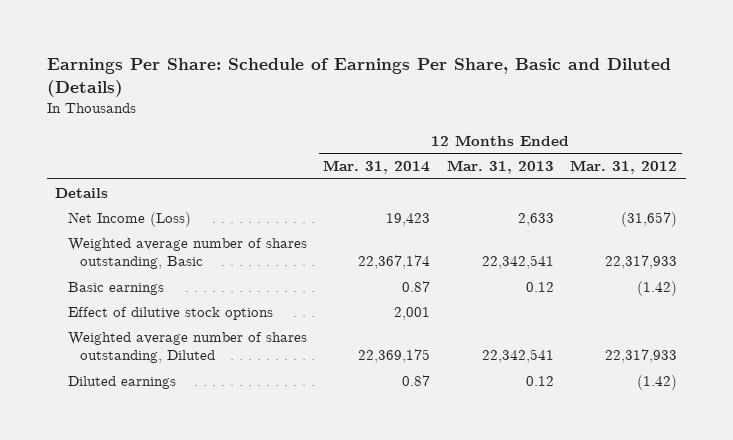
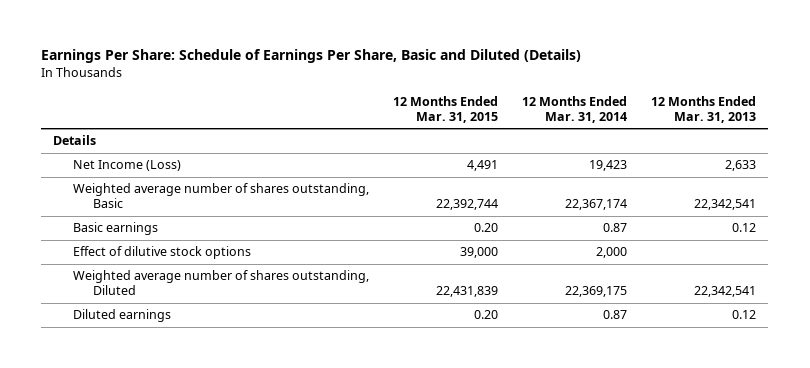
[570,160,678,175] Mar. 31, 2012 -> none
none -> [393,95,499,123] 12 Months Ended Mar. 31, 2015
[394,306,431,320] 2,001 -> [596,247,628,259] 2,000

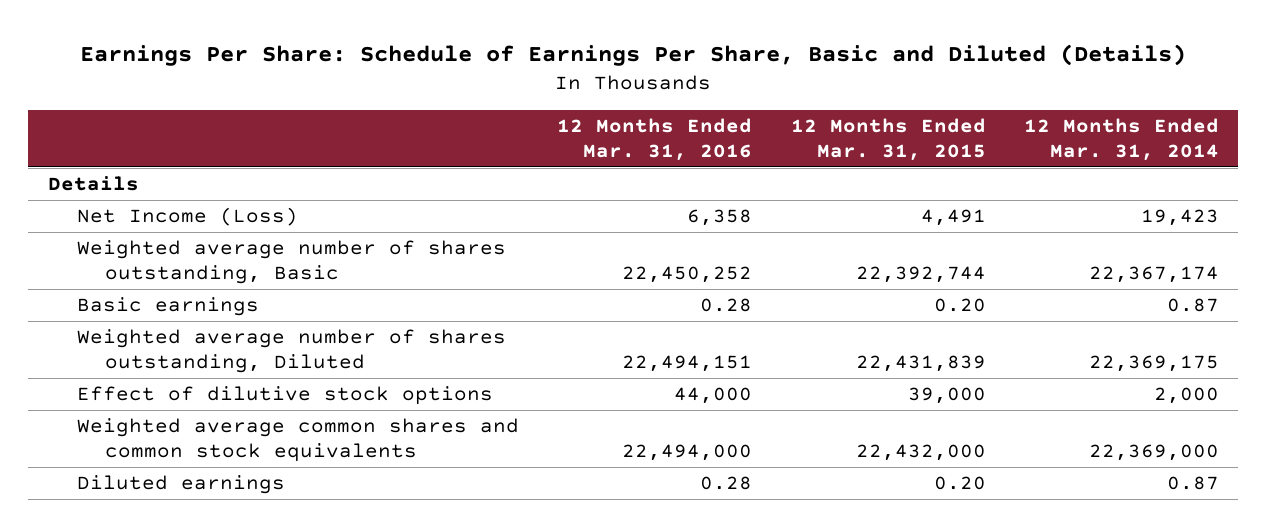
[651,95,757,123] 12 Months Ended Mar. 31, 2013 -> none
none -> [557,117,753,161] 12 Months Ended Mar. 31, 2016
[73,246,252,260] Effect of dilutive stock options -> [76,385,493,405] Effect of dilutive stock options
none -> [76,417,519,463] Weighted average common shares and common stock equivalents

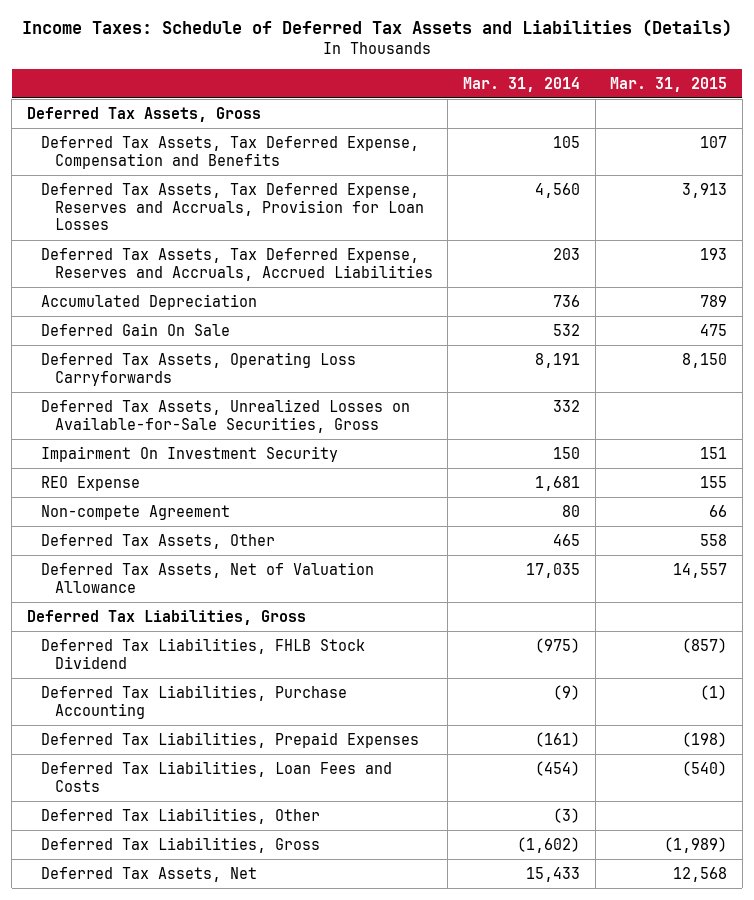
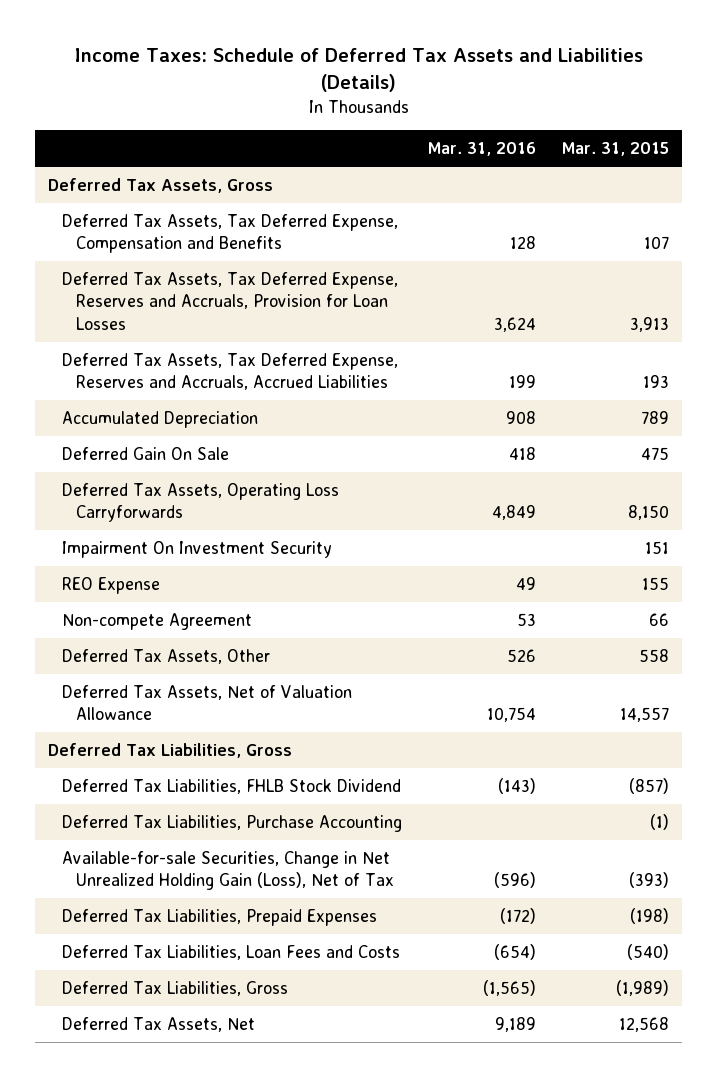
[462,76,580,92] Mar. 31, 2014 -> none
none -> [428,142,537,157] Mar. 31, 2016
[40,398,410,433] Deferred Tax Assets, Unrealized Losses on Available-for-Sale Securities, Gross -> none
none -> [62,850,395,891] Available-for-sale Securities, Change in Net Unrealized Holding Gain (Loss), Net of Tax
[40,807,320,824] Deferred Tax Liabilities, Other -> none

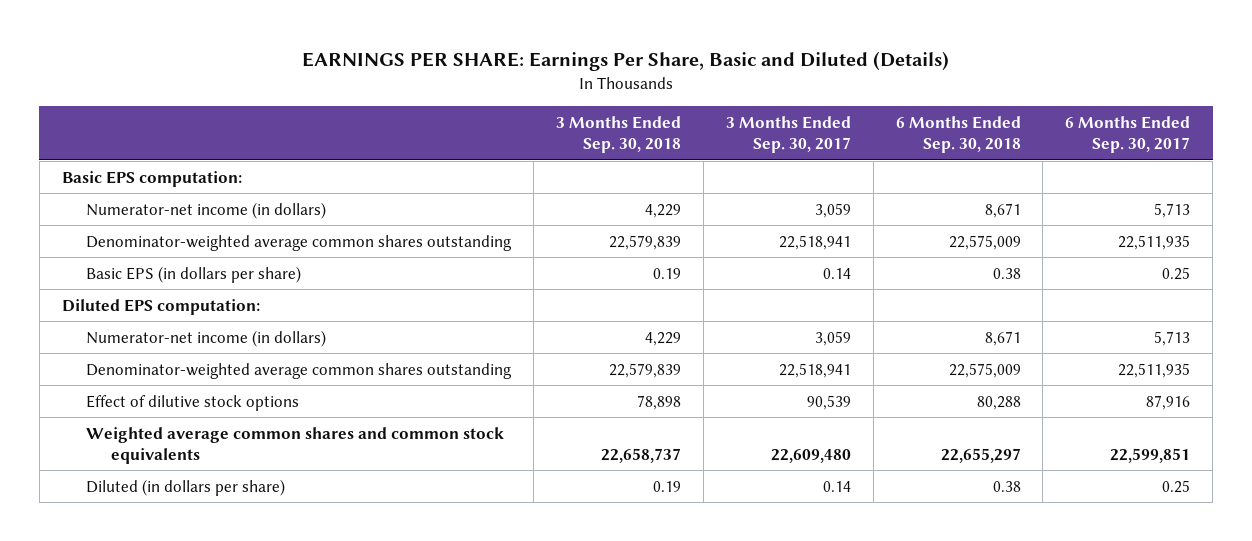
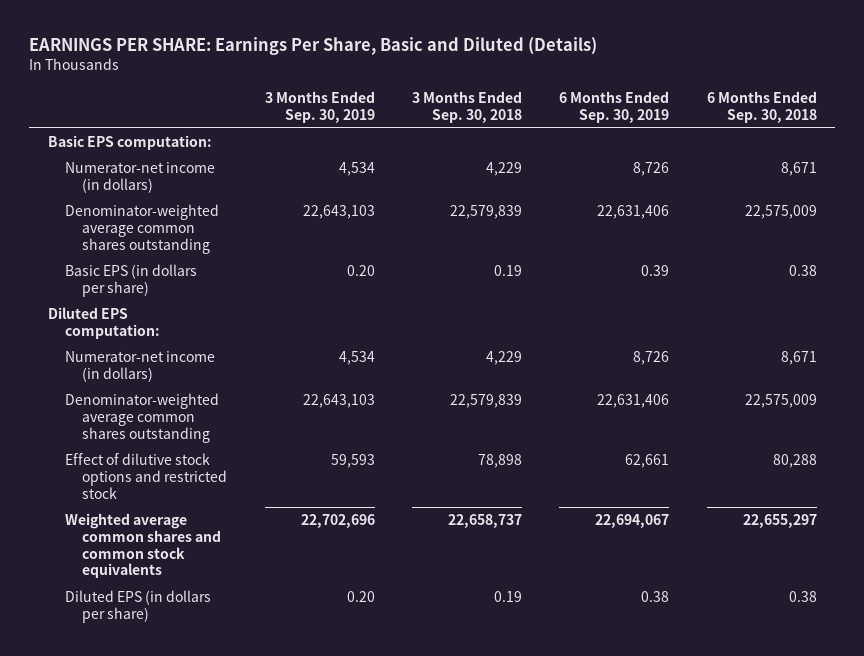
[725,115,851,154] 3 Months Ended Sep. 30, 2017 -> none
[1065,115,1191,154] 6 Months Ended Sep. 30, 2017 -> none
none -> [264,91,375,123] 3 Months Ended Sep. 30, 2019
none -> [559,91,670,123] 6 Months Ended Sep. 30, 2019
[86,394,300,411] Effect of dilutive stock options -> [64,453,228,499] Effect of dilutive stock options and restricted stock
[86,478,286,496] Diluted (in dollars per share) -> [64,590,211,624] Diluted EPS (in dollars per share)

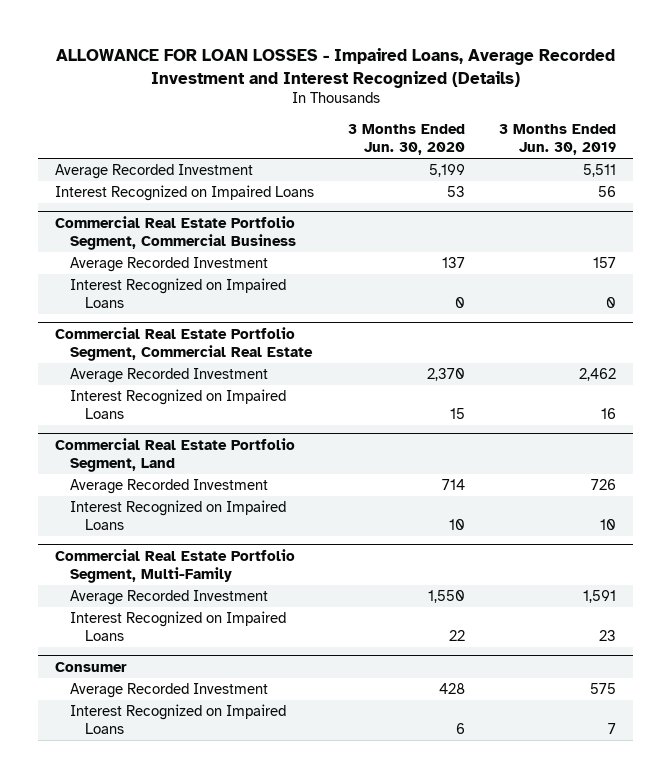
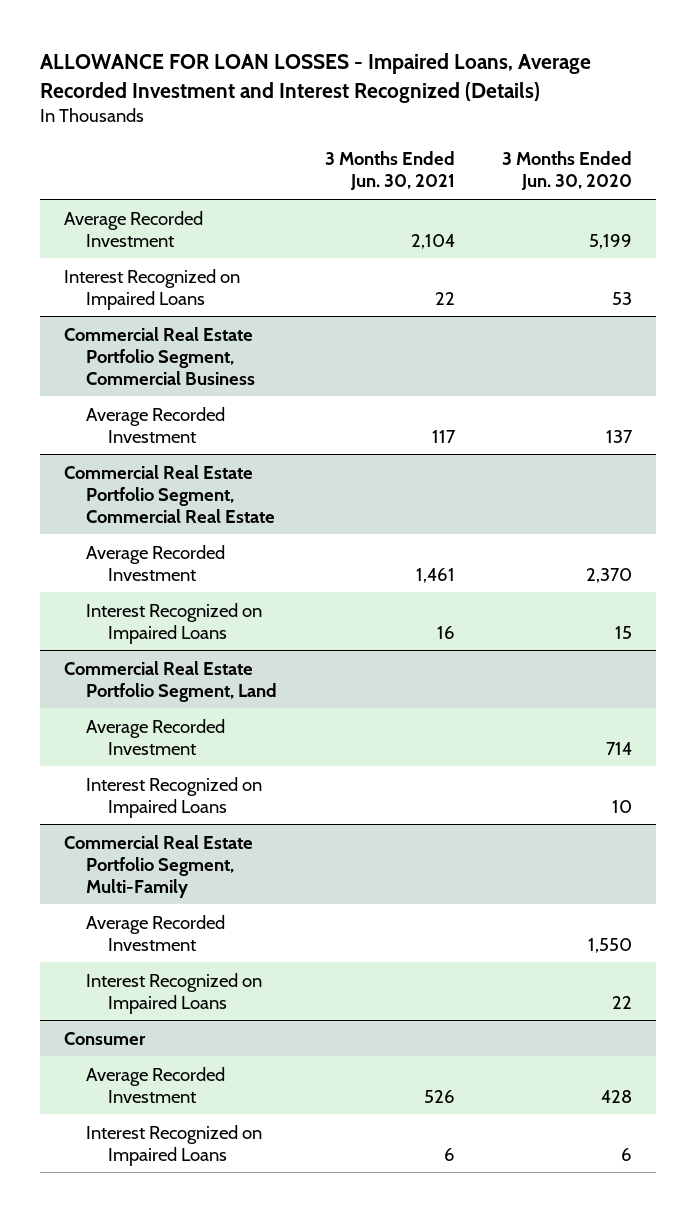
[499,124,617,156] 3 Months Ended Jun. 30, 2019 -> none
none -> [324,151,455,191] 3 Months Ended Jun. 30, 2021
[70,278,287,308] Interest Recognized on Impaired Loans -> none

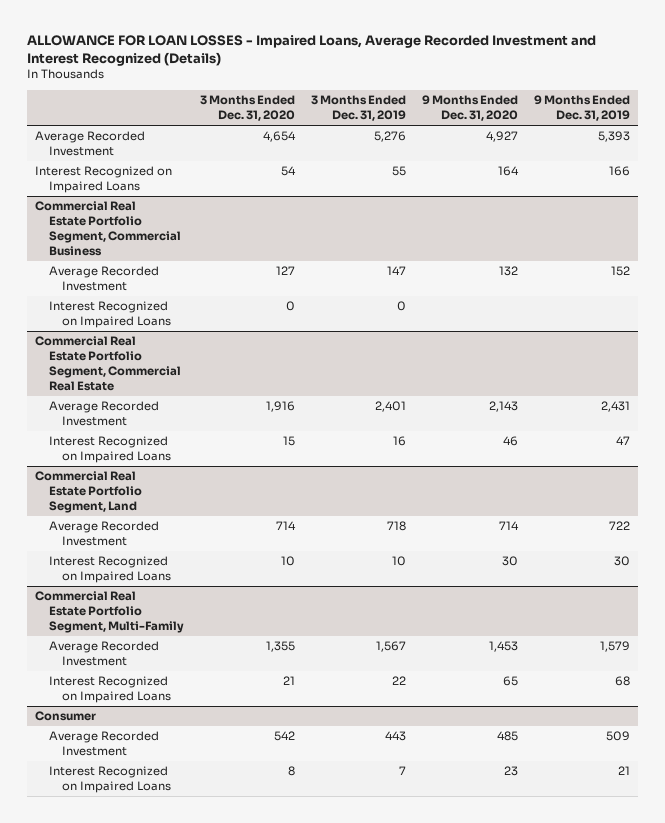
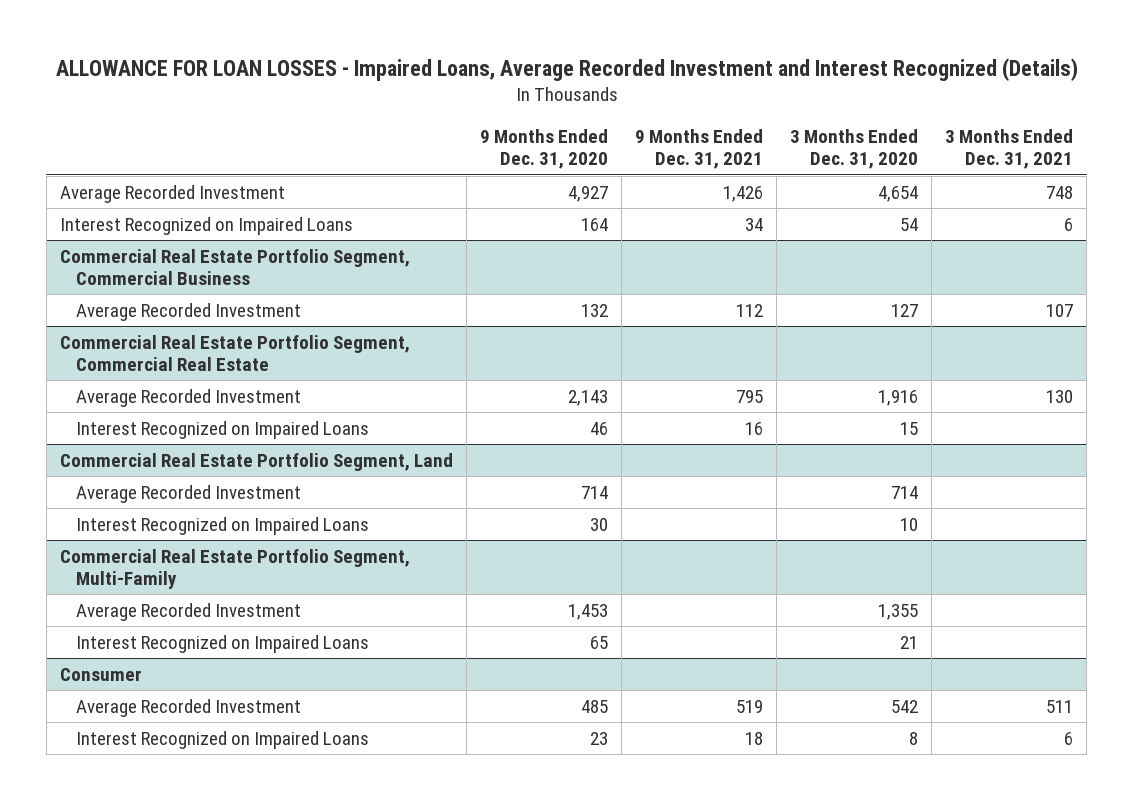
[310,95,406,122] 3 Months Ended Dec. 31, 2019 -> none
[534,95,631,122] 9 Months Ended Dec. 31, 2019 -> none
none -> [635,129,764,170] 9 Months Ended Dec. 31, 2021
none -> [945,129,1074,170] 3 Months Ended Dec. 31, 2021
[48,301,172,329] Interest Recognized on Impaired Loans -> none

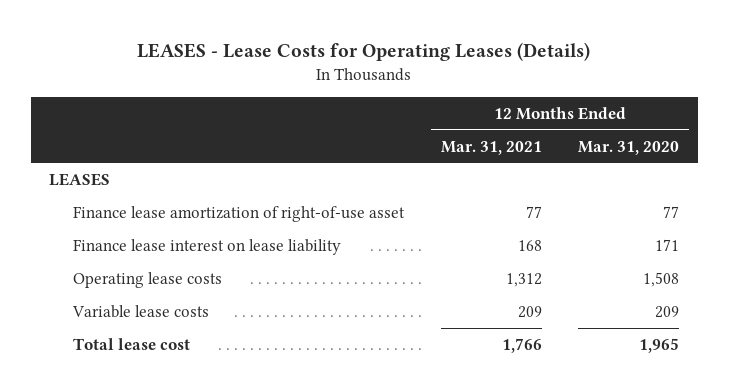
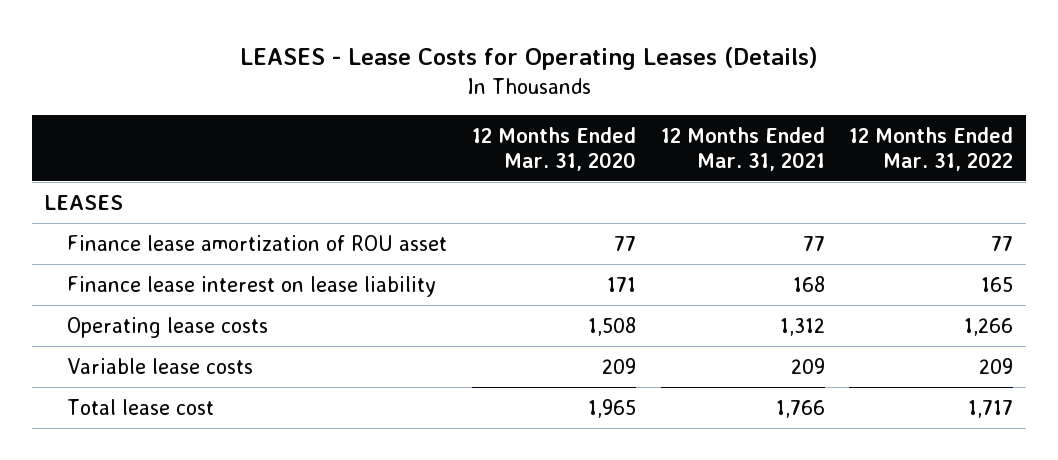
none -> [849,127,1014,171] 12 Months Ended Mar. 31, 2022
[72,205,405,222] Finance lease amortization of right-of-use asset -> [67,234,448,251] Finance lease amortization of ROU asset

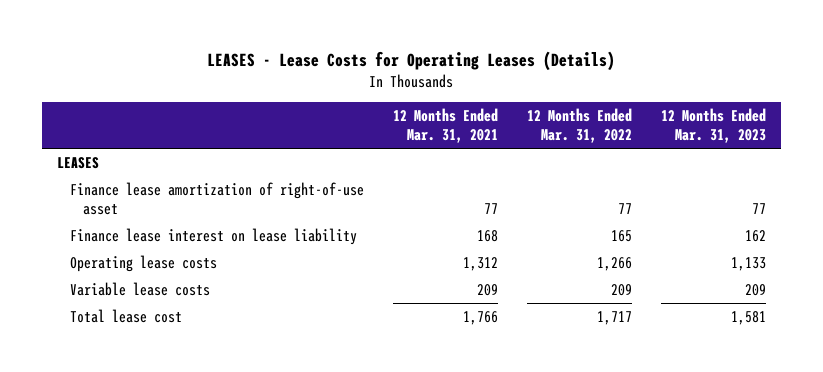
[471,127,636,171] 12 Months Ended Mar. 31, 2020 -> none
none -> [661,108,767,144] 12 Months Ended Mar. 31, 2023
[67,234,448,251] Finance lease amortization of ROU asset -> [69,182,364,216] Finance lease amortization of right-of-use asset

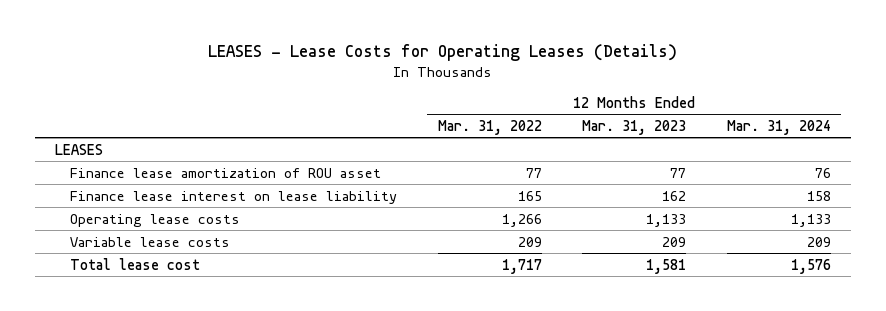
[392,108,498,144] 12 Months Ended Mar. 31, 2021 -> none
none -> [726,119,831,135] Mar. 31, 2024
[69,182,364,216] Finance lease amortization of right-of-use asset -> [70,167,382,178] Finance lease amortization of ROU asset

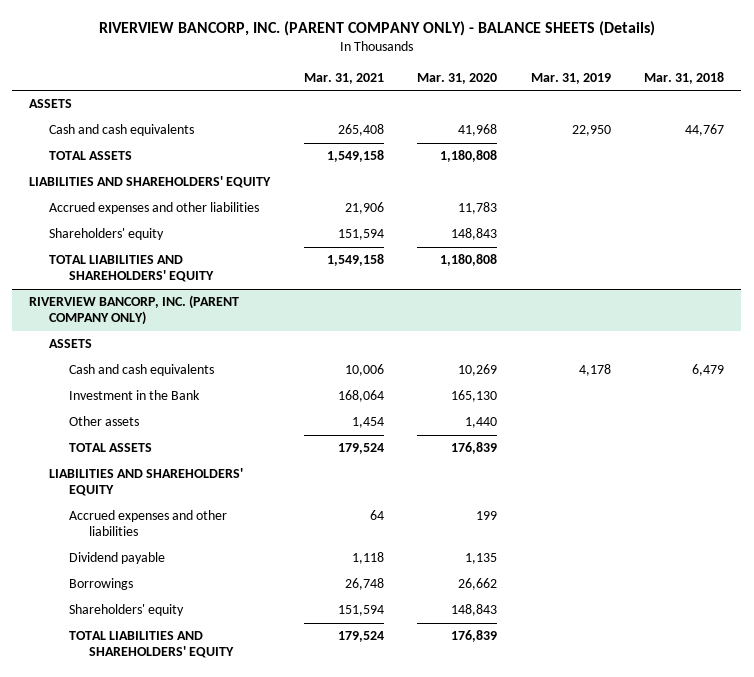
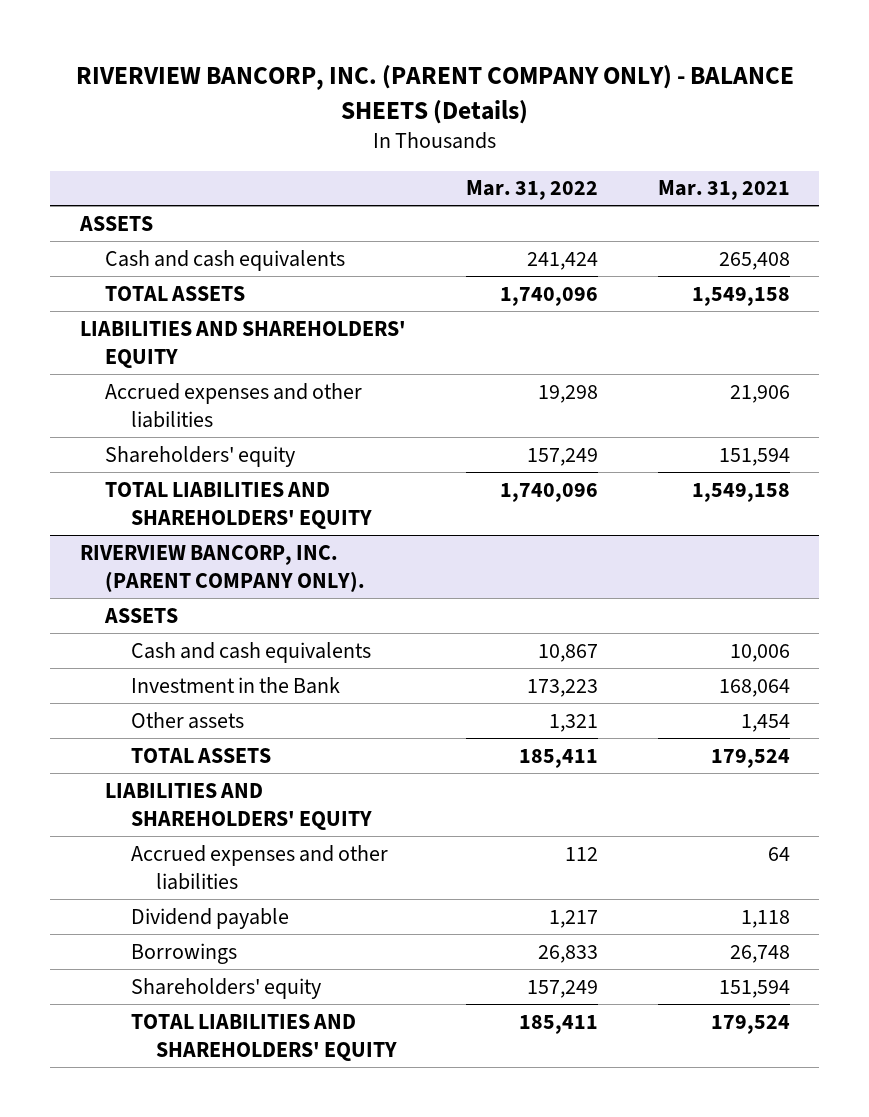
[417,72,498,84] Mar. 31, 2020 -> none
[530,72,611,84] Mar. 31, 2019 -> none
[644,71,725,84] Mar. 31, 2018 -> none
none -> [465,180,598,201] Mar. 31, 2022
[29,295,240,326] RIVERVIEW BANCORP, INC. (PARENT COMPANY ONLY) -> [79,544,366,592] RIVERVIEW BANCORP, INC. (PARENT COMPANY ONLY).

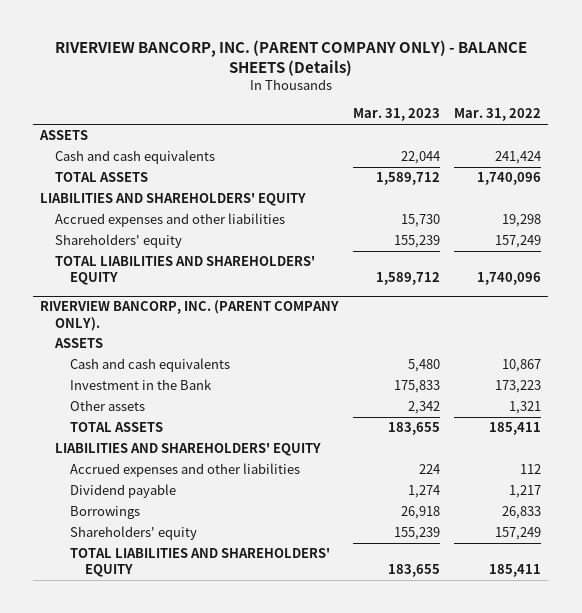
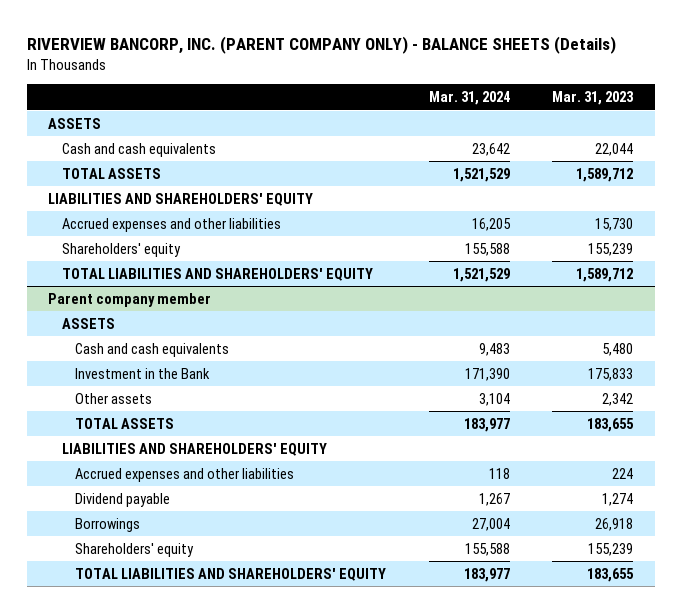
[454,108,542,122] Mar. 31, 2022 -> none
none -> [428,91,510,106] Mar. 31, 2024
[40,300,340,331] RIVERVIEW BANCORP, INC. (PARENT COMPANY ONLY). -> [48,292,212,307] Parent company member

